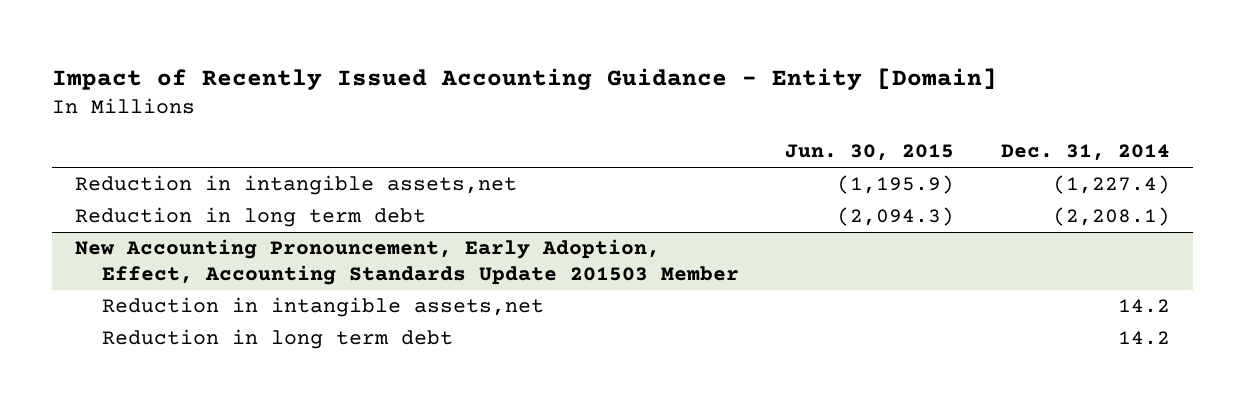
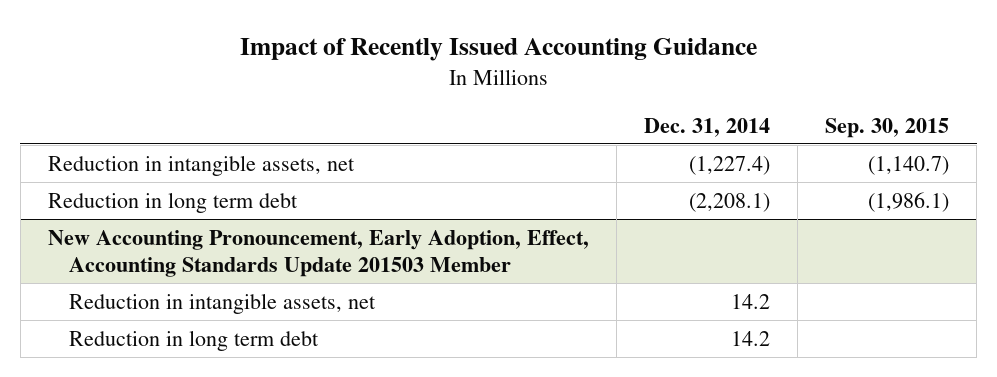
[51,67,997,90] Impact of Recently Issued Accounting Guidance - Entity [Domain] -> [239,37,757,61] Impact of Recently Issued Accounting Guidance
[785,144,955,162] Jun. 30, 2015 -> none
none -> [825,117,950,138] Sep. 30, 2015
[74,175,517,196] Reduction in intangible assets,net -> [47,154,355,176] Reduction in intangible assets, net
[102,297,545,318] Reduction in intangible assets,net -> [68,292,376,314] Reduction in intangible assets, net

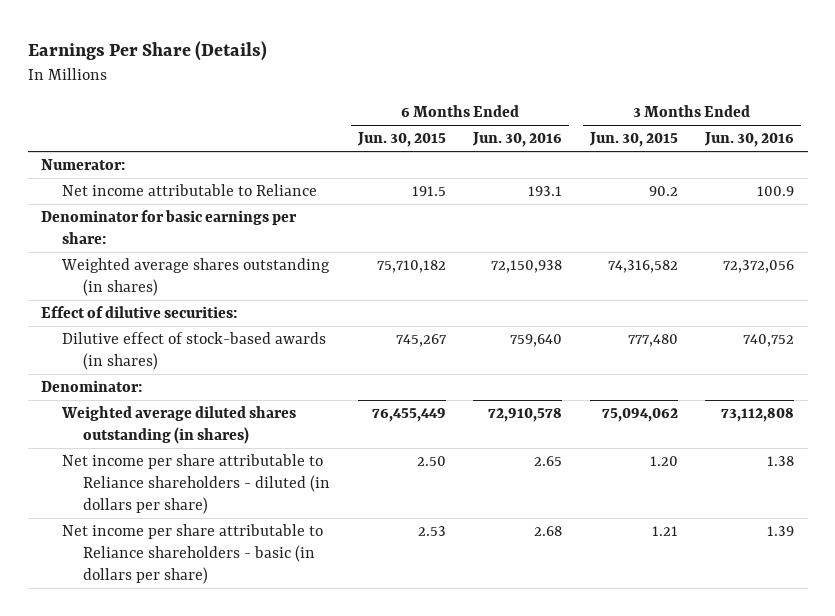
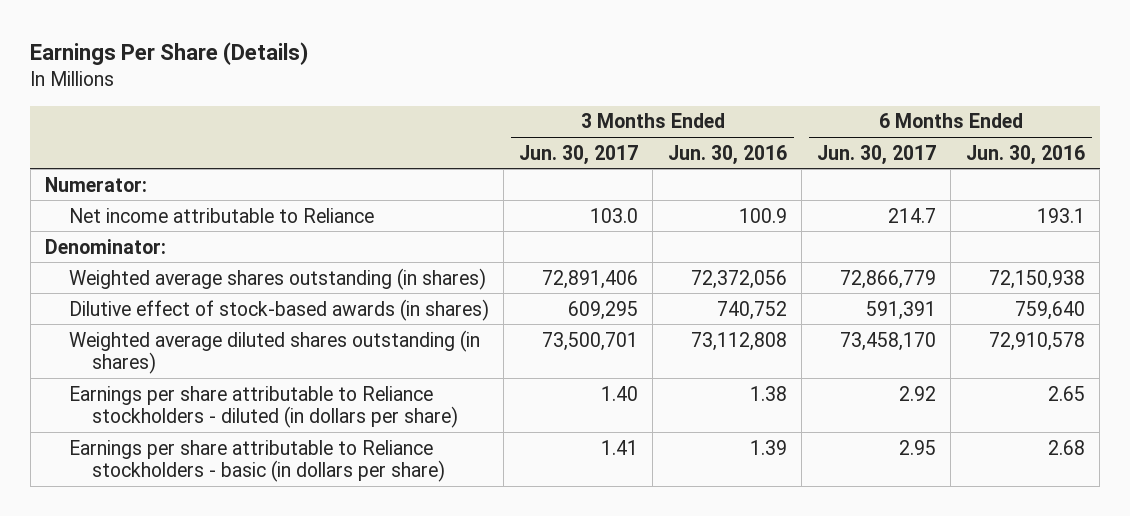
[356,132,446,148] Jun. 30, 2015 -> none
[588,132,678,148] Jun. 30, 2015 -> none
none -> [518,144,638,165] Jun. 30, 2017
none -> [816,144,936,165] Jun. 30, 2017
[41,210,298,245] Denominator for basic earnings per share: -> none
[41,380,143,393] Denominator: -> [45,238,167,254] Denominator:
[41,306,238,319] Effect of dilutive securities: -> none
[62,454,331,515] Net income per share attributable to Reliance shareholders - diluted (in dollars per share) -> [68,385,459,429] Earnings per share attributable to Reliance stockholders - diluted (in dollars per share)
[62,524,324,585] Net income per share attributable to Reliance shareholders - basic (in dollars per share) -> [68,439,446,483] Earnings per share attributable to Reliance stockholders - basic (in dollars per share)

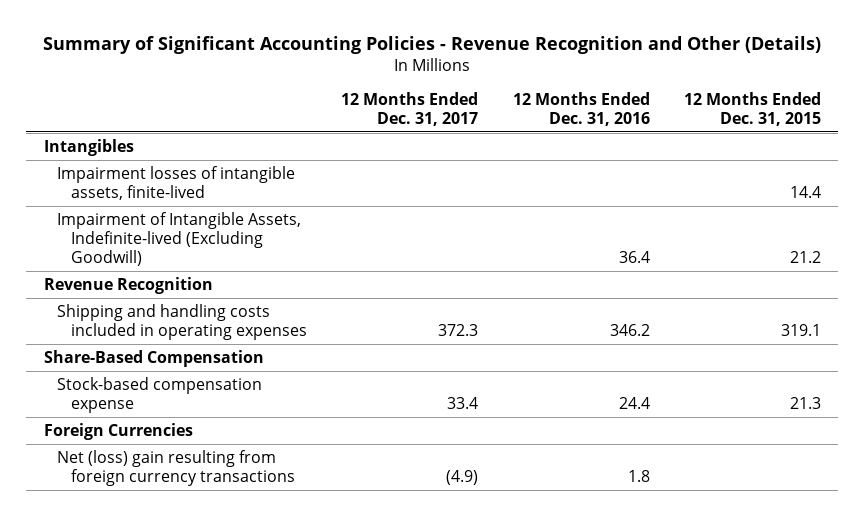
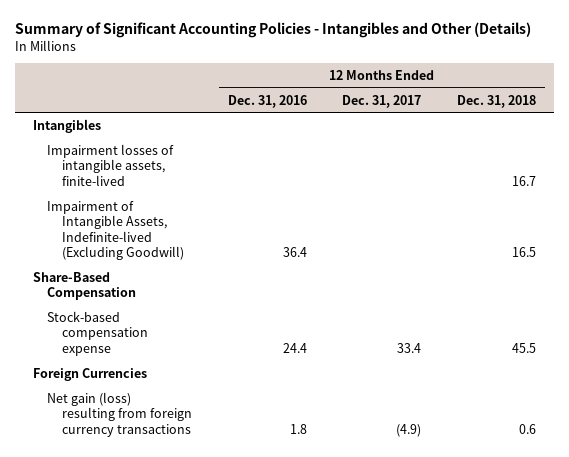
[43,36,822,55] Summary of Significant Accounting Policies - Revenue Recognition and Other (Details) -> [14,22,531,39] Summary of Significant Accounting Policies - Intangibles and Other (Details)
[684,91,822,127] 12 Months Ended Dec. 31, 2015 -> none
none -> [457,94,537,108] Dec. 31, 2018
[43,276,213,294] Revenue Recognition -> none
[57,303,307,341] Shipping and handling costs included in operating expenses -> none
[57,449,295,487] Net (loss) gain resulting from foreign currency transactions -> [47,391,193,437] Net gain (loss) resulting from foreign currency transactions

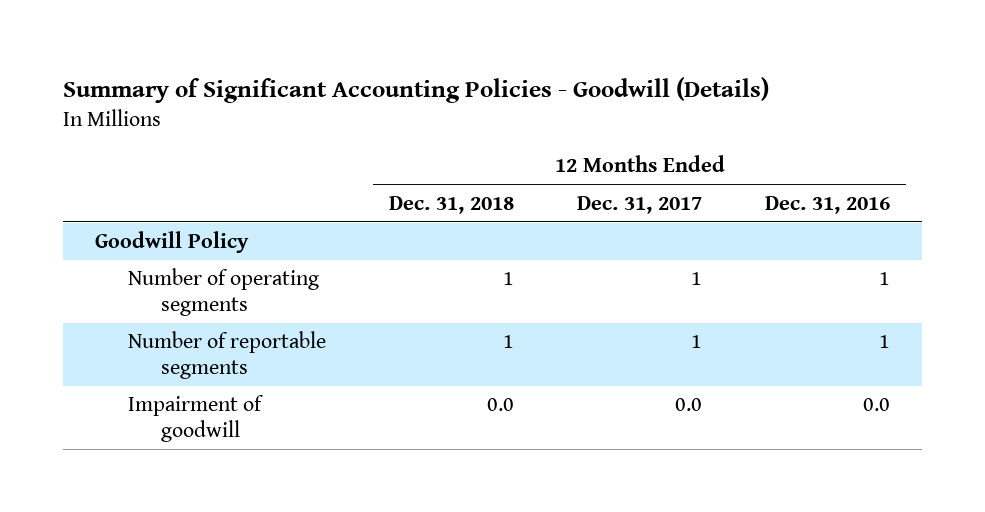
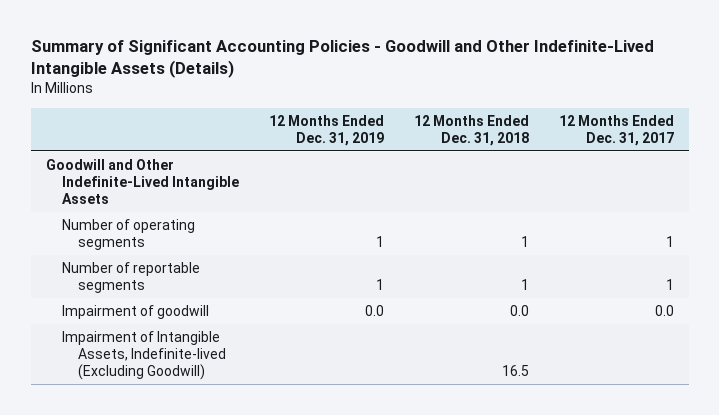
[63,76,770,103] Summary of Significant Accounting Policies - Goodwill (Details) -> [30,40,654,79] Summary of Significant Accounting Policies - Goodwill and Other Indefinite-Lived Intangible Assets (Details)
[765,195,891,214] Dec. 31, 2016 -> none
none -> [268,114,384,146] 12 Months Ended Dec. 31, 2019
[94,231,249,254] Goodwill Policy -> none
none -> [45,159,239,205] Goodwill and Other Indefinite-Lived Intangible Assets
none -> [61,331,227,381] Impairment of Intangible Assets, Indefinite-lived (Excluding Goodwill)

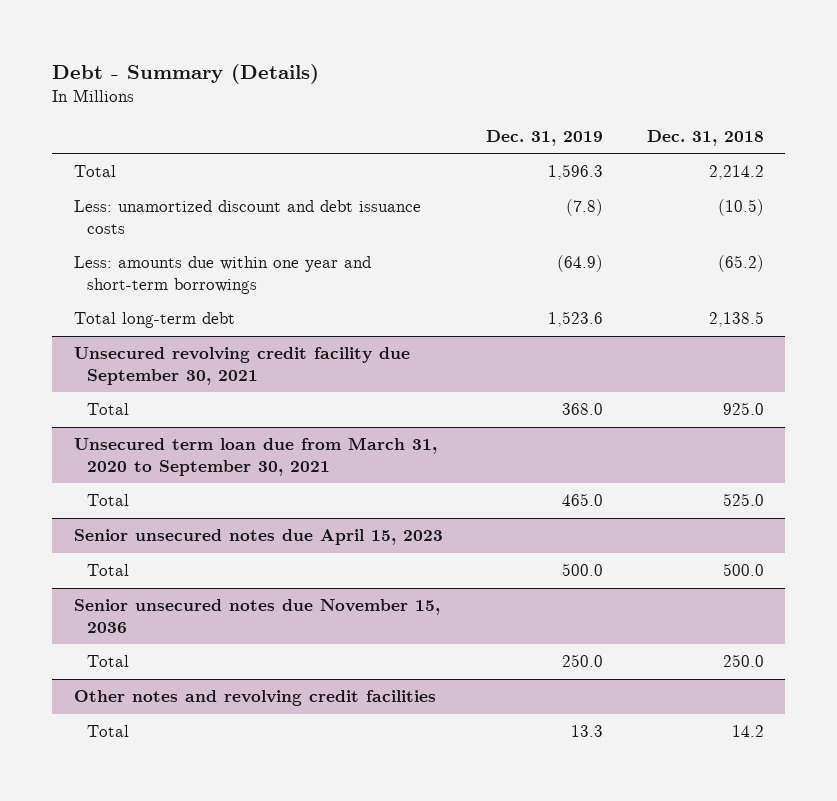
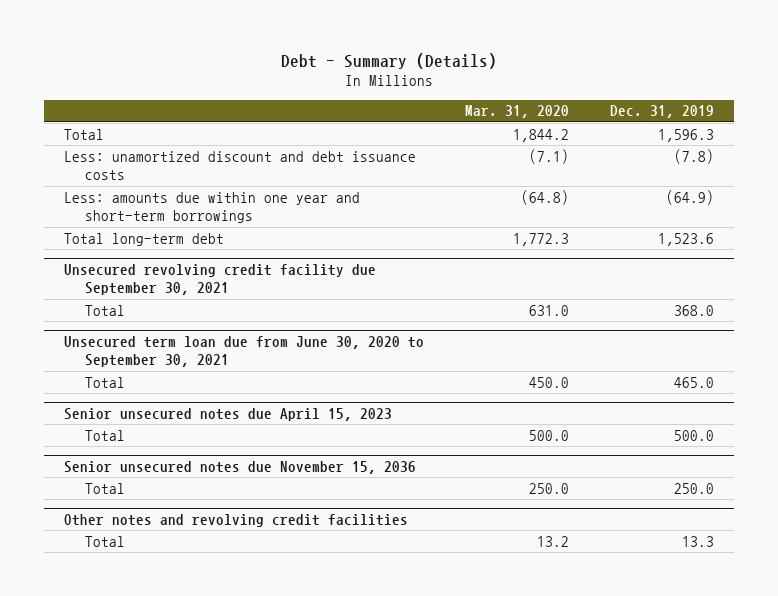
[646,129,764,146] Dec. 31, 2018 -> none
none -> [464,105,569,119] Mar. 31, 2020
[73,437,437,476] Unsecured term loan due from March 31, 2020 to September 30, 2021 -> [64,335,425,368] Unsecured term loan due from June 30, 2020 to September 30, 2021

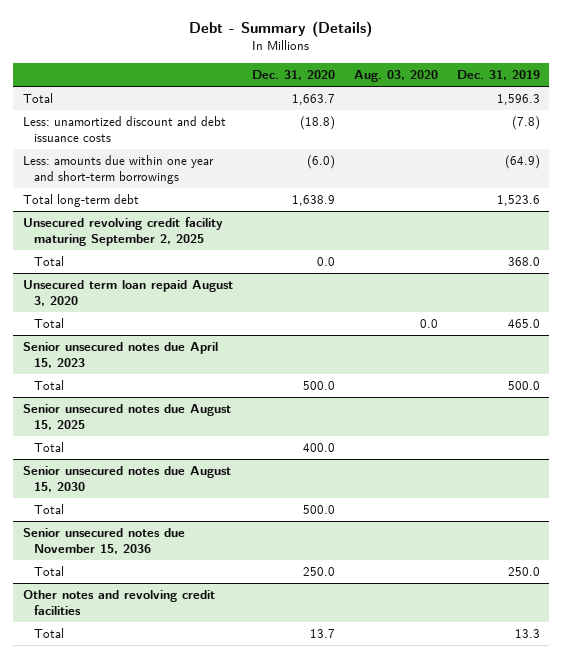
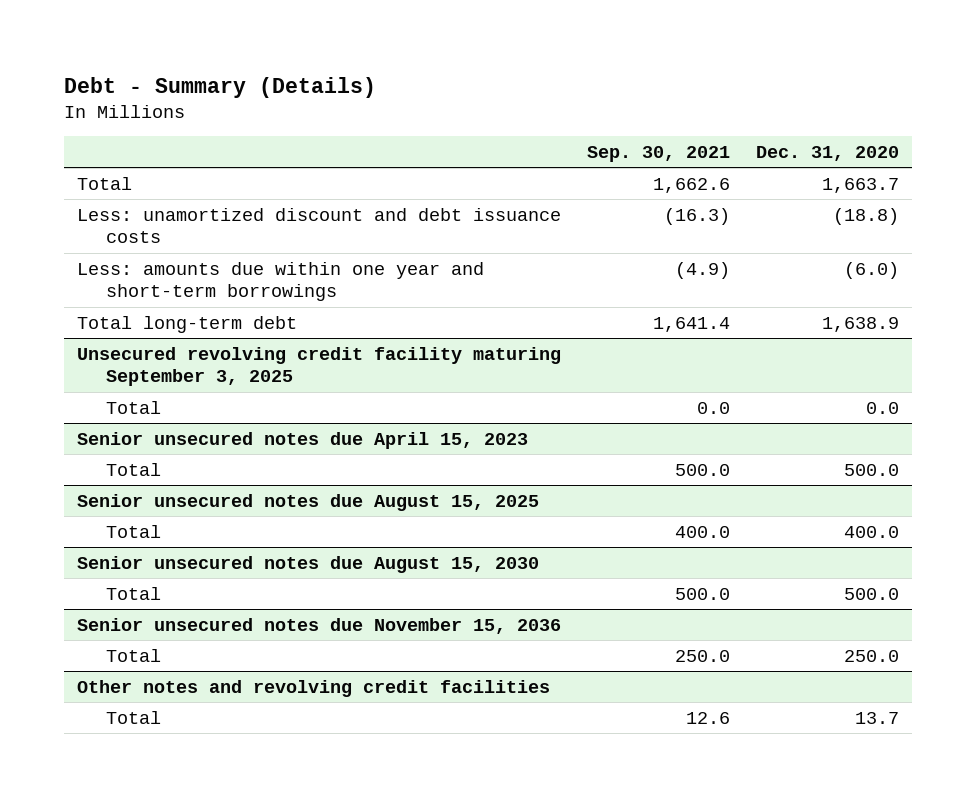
[353,69,438,82] Aug. 03, 2020 -> none
[456,69,540,80] Dec. 31, 2019 -> none
none -> [587,145,731,162] Sep. 30, 2021
[22,217,223,246] Unsecured revolving credit facility maturing September 2, 2025 -> [76,346,561,387] Unsecured revolving credit facility maturing September 3, 2025
[22,280,233,306] Unsecured term loan repaid August 3, 2020 -> none
[33,318,64,329] Total -> none

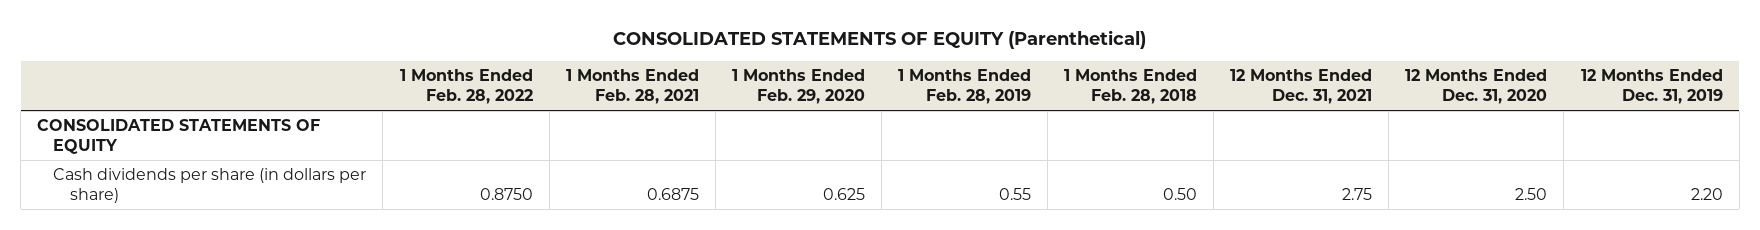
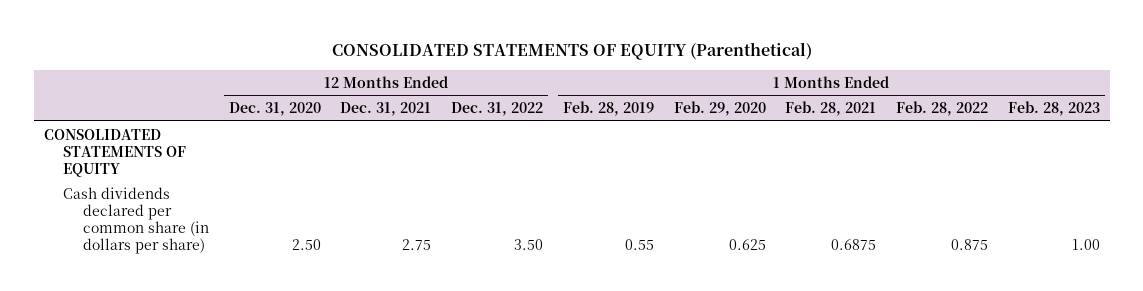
[1064,69,1198,105] 1 Months Ended Feb. 28, 2018 -> none
[1580,69,1723,105] 12 Months Ended Dec. 31, 2019 -> none
none -> [451,102,544,117] Dec. 31, 2022
none -> [1007,101,1100,117] Feb. 28, 2023
[53,168,367,204] Cash dividends per share (in dollars per share) -> [63,186,209,254] Cash dividends declared per common share (in dollars per share)
[479,188,533,201] 0.8750 -> [950,238,988,250] 0.875

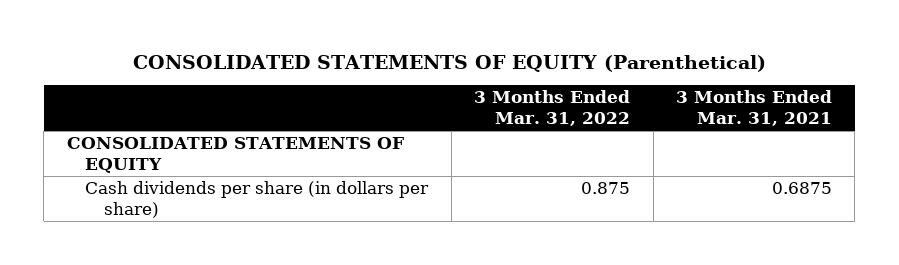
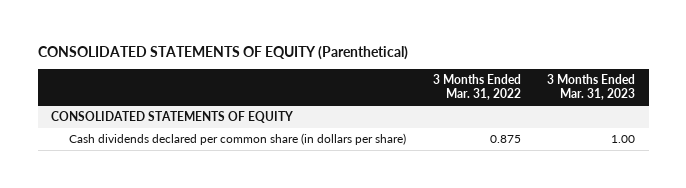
[676,90,833,126] 3 Months Ended Mar. 31, 2021 -> none
none -> [547,74,636,101] 3 Months Ended Mar. 31, 2023
[85,181,430,218] Cash dividends per share (in dollars per share) -> [69,133,407,146] Cash dividends declared per common share (in dollars per share)

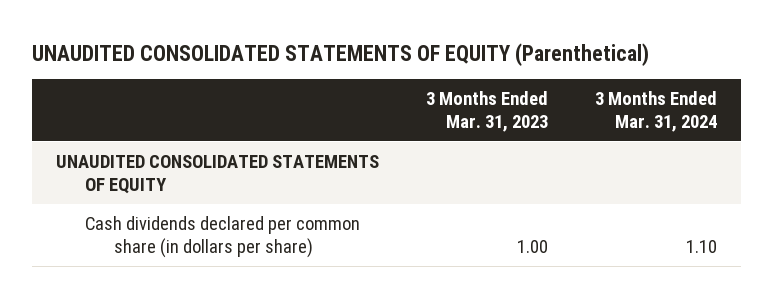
[37,45,408,60] CONSOLIDATED STATEMENTS OF EQUITY (Parenthetical) -> [31,42,649,66] UNAUDITED CONSOLIDATED STATEMENTS OF EQUITY (Parenthetical)
[432,74,521,101] 3 Months Ended Mar. 31, 2022 -> none
none -> [595,90,718,133] 3 Months Ended Mar. 31, 2024
[51,111,294,124] CONSOLIDATED STATEMENTS OF EQUITY -> [55,154,379,195] UNAUDITED CONSOLIDATED STATEMENTS OF EQUITY

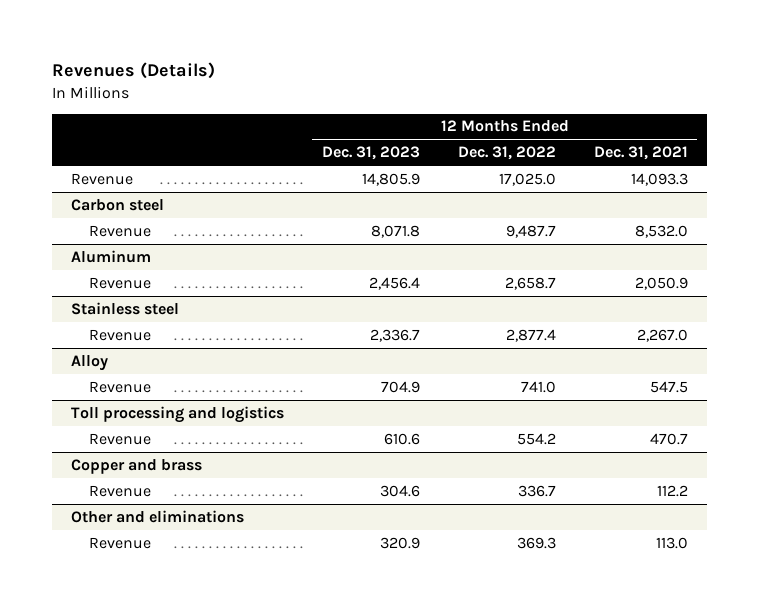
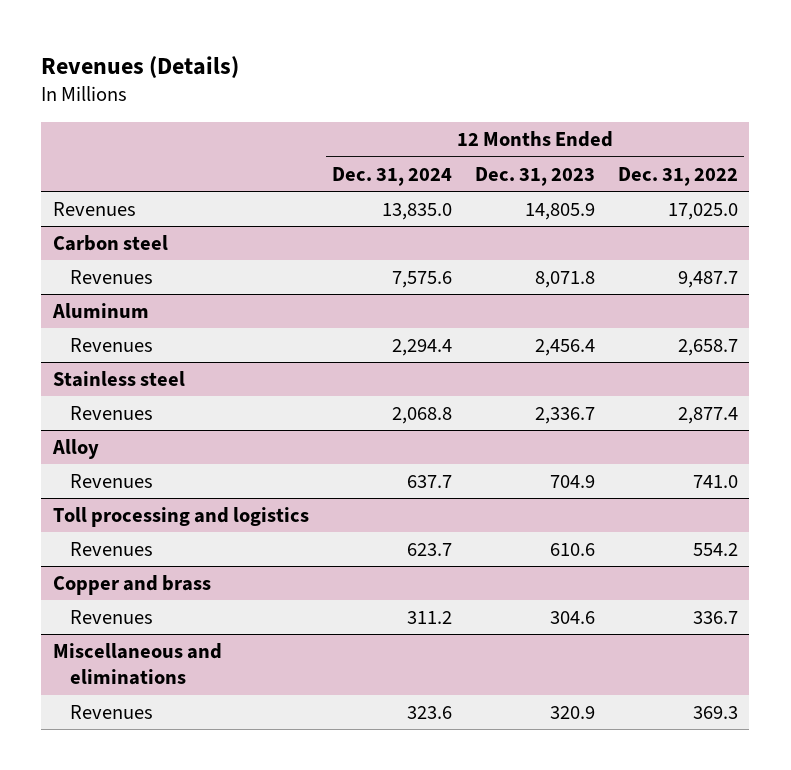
[593,146,688,161] Dec. 31, 2021 -> none
none -> [331,166,452,186] Dec. 31, 2024
[70,172,133,185] Revenue -> [52,202,136,217] Revenues
[88,224,151,237] Revenue -> [69,270,153,285] Revenues
[88,276,151,289] Revenue -> [69,338,153,353] Revenues
[88,328,151,341] Revenue -> [69,406,153,421] Revenues
[88,380,151,393] Revenue -> [69,474,153,489] Revenues
[88,432,151,445] Revenue -> [69,542,153,557] Revenues
[88,484,151,497] Revenue -> [69,610,153,625] Revenues
[70,509,244,523] Other and eliminations -> [52,643,222,686] Miscellaneous and eliminations
[88,536,151,549] Revenue -> [69,705,153,720] Revenues

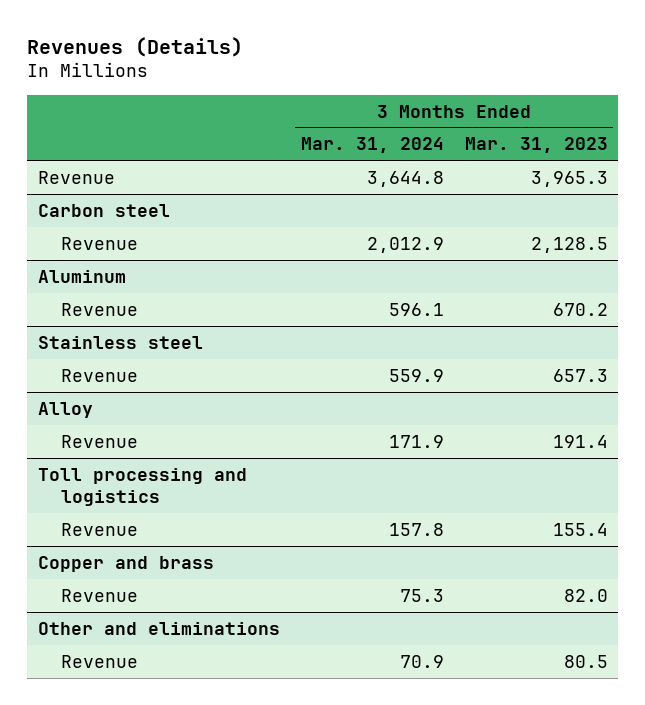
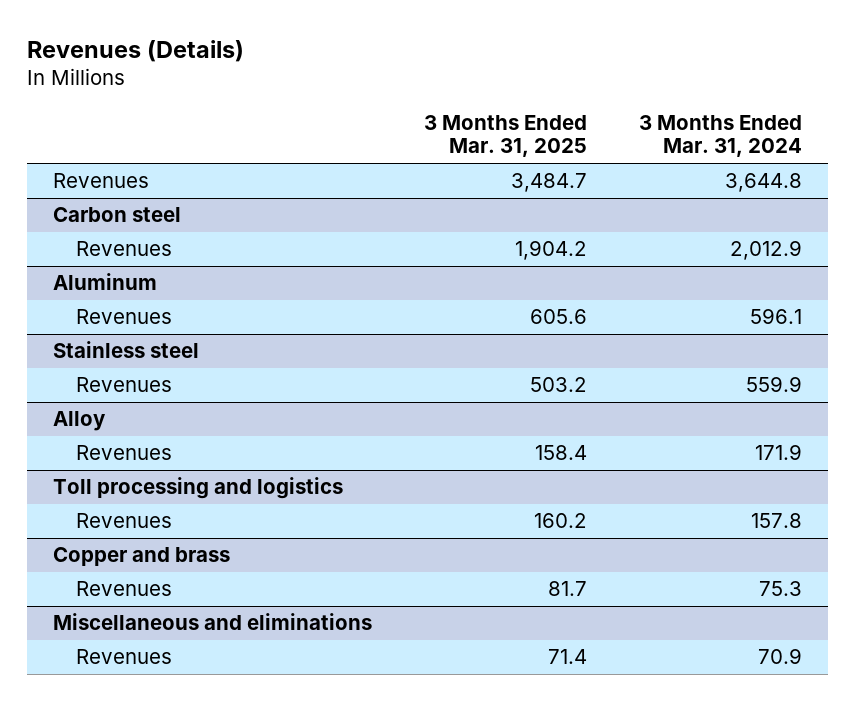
[464,137,608,154] Mar. 31, 2023 -> none
none -> [424,115,588,158] 3 Months Ended Mar. 31, 2025
[37,170,115,184] Revenue -> [52,173,149,189] Revenues
[60,236,138,250] Revenue -> [76,241,173,257] Revenues
[60,302,138,316] Revenue -> [76,309,173,325] Revenues
[60,368,138,382] Revenue -> [76,377,173,393] Revenues
[60,434,138,448] Revenue -> [76,445,173,461] Revenues
[60,522,138,536] Revenue -> [76,513,173,529] Revenues
[60,588,138,602] Revenue -> [76,581,173,597] Revenues
[37,621,280,635] Other and eliminations -> [52,613,372,631] Miscellaneous and eliminations
[60,654,138,668] Revenue -> [76,649,173,665] Revenues

